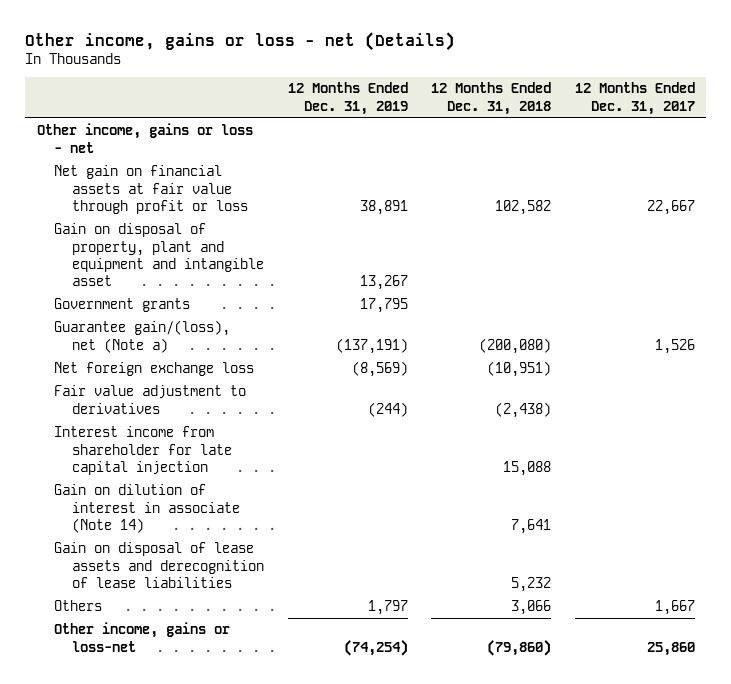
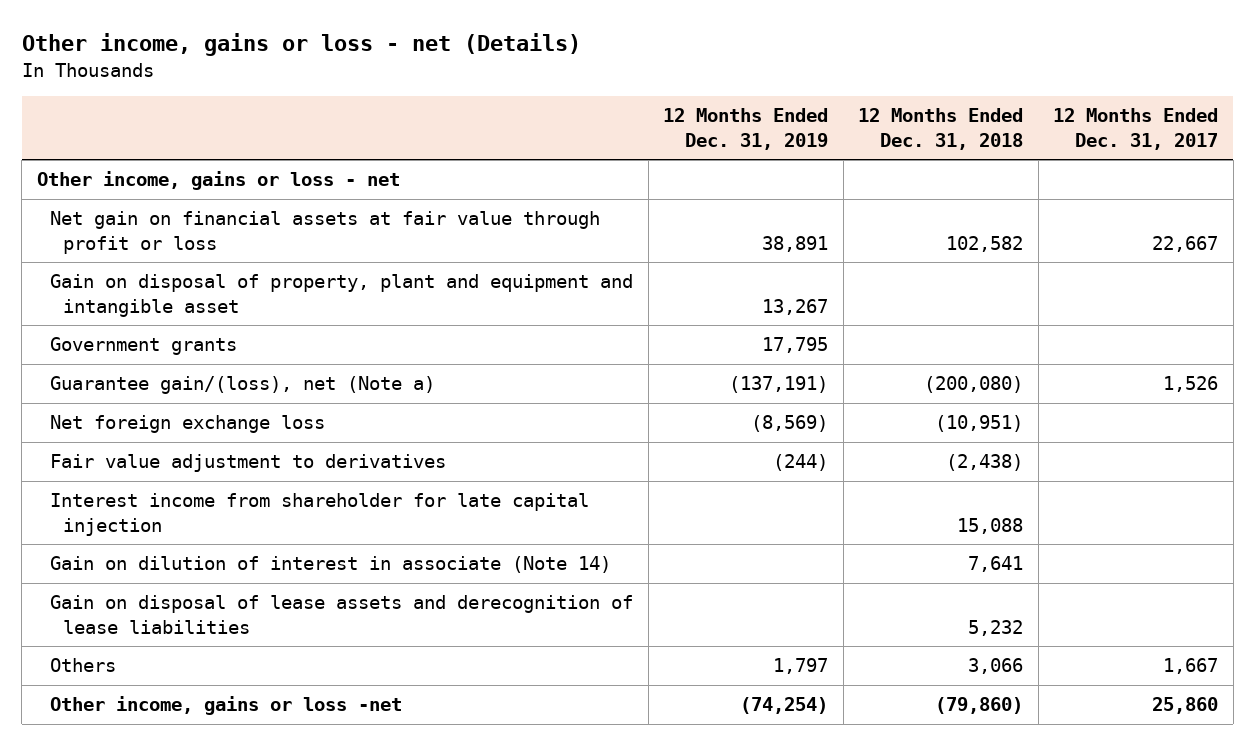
[54,622,231,652] Other income, gains or loss-net -> [50,696,403,716] Other income, gains or loss -net

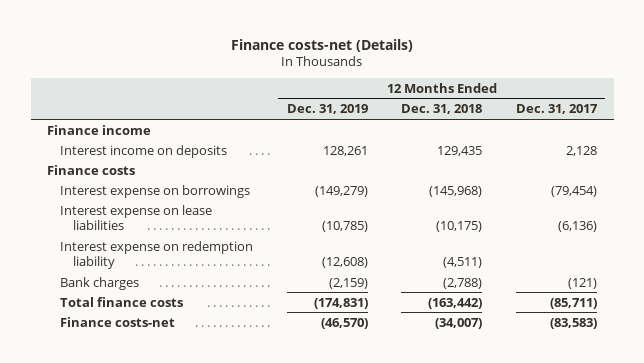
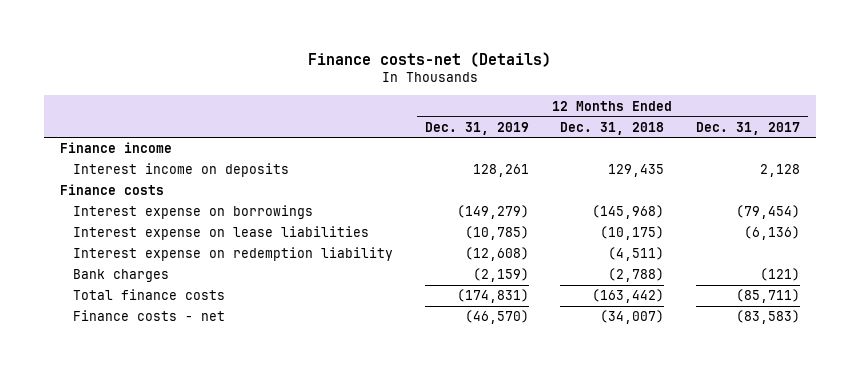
[60,316,176,327] Finance costs-net -> [73,310,226,322] Finance costs - net

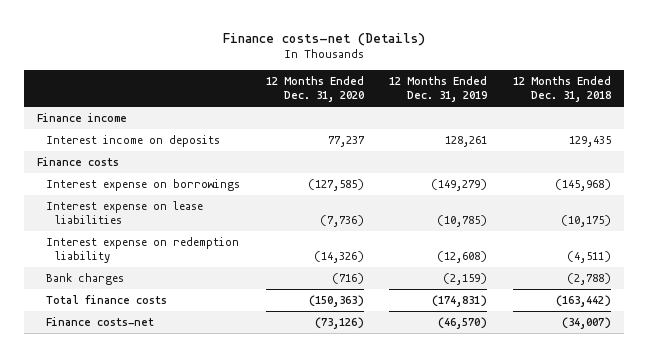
[696,121,801,135] Dec. 31, 2017 -> none
none -> [265,76,364,103] 12 Months Ended Dec. 31, 2020
[73,310,226,322] Finance costs - net -> [46,317,155,327] Finance costs-net

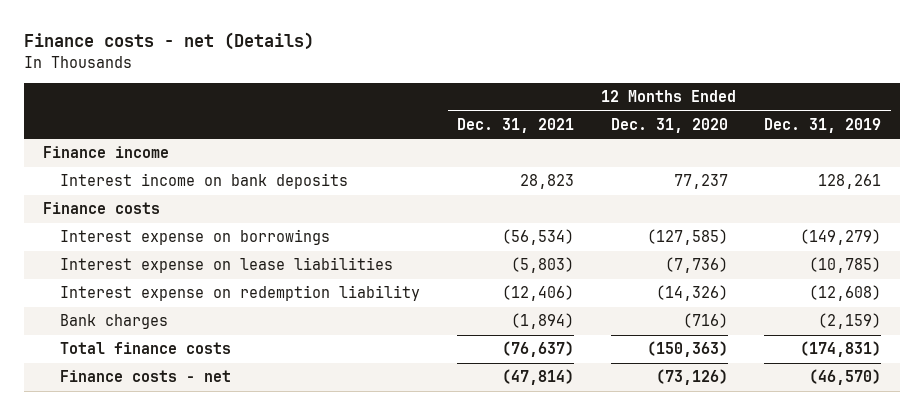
[222,32,425,46] Finance costs-net (Details) -> [24,32,315,51] Finance costs - net (Details)
[512,76,611,103] 12 Months Ended Dec. 31, 2018 -> none
none -> [457,117,575,133] Dec. 31, 2021
[46,135,221,148] Interest income on deposits -> [60,173,349,190] Interest income on bank deposits
[46,317,155,327] Finance costs-net -> [60,370,232,383] Finance costs - net

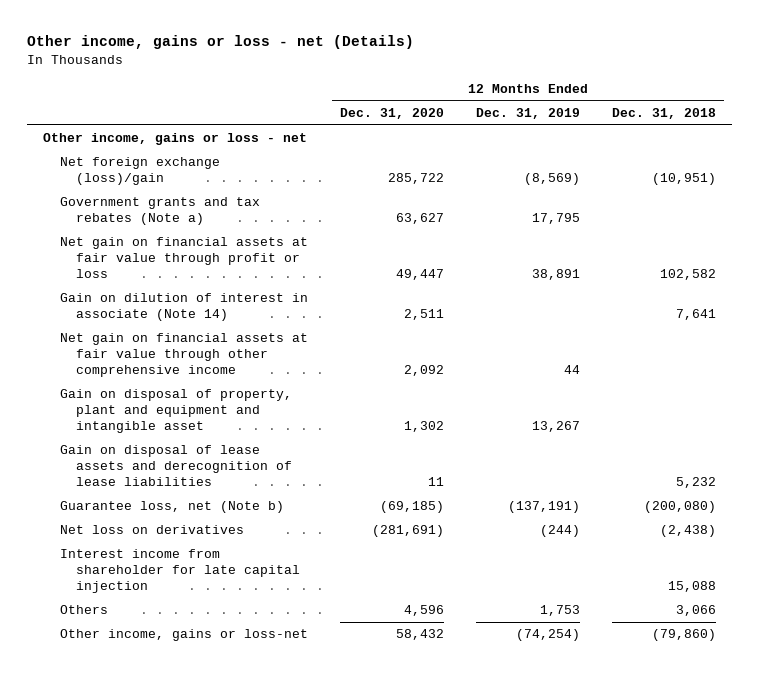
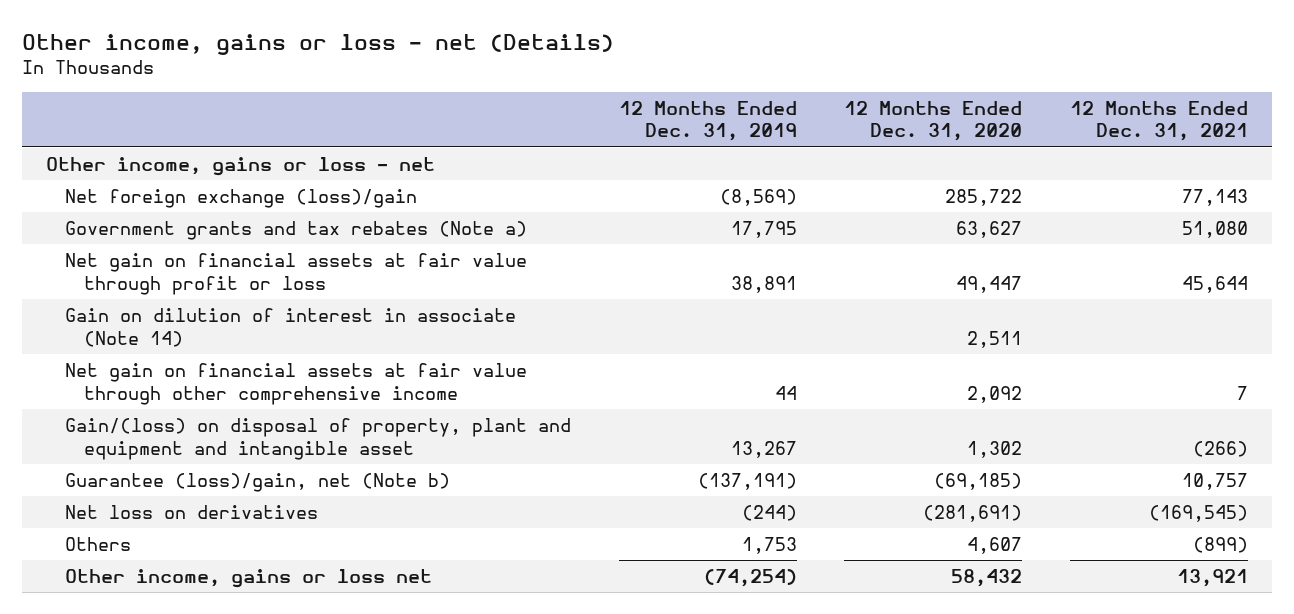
[612,107,717,119] Dec. 31, 2018 -> none
none -> [1070,100,1249,142] 12 Months Ended Dec. 31, 2021
[59,445,293,487] Gain on disposal of lease assets and derecognition of lease liabilities -> none
[59,389,292,434] Gain on disposal of property, plant and equipment and intangible asset -> [64,418,571,460] Gain/(loss) on disposal of property, plant and equipment and intangible asset
[59,501,284,514] Guarantee loss, net (Note b) -> [64,473,450,493] Guarantee (loss)/gain, net (Note b)
[59,549,301,594] Interest income from shareholder for late capital injection -> none
[403,605,444,617] 4,596 -> [967,537,1023,555] 4,607
[59,629,308,642] Other income, gains or loss-net -> [64,569,432,589] Other income, gains or loss net

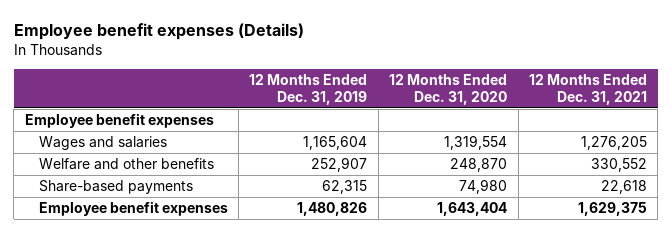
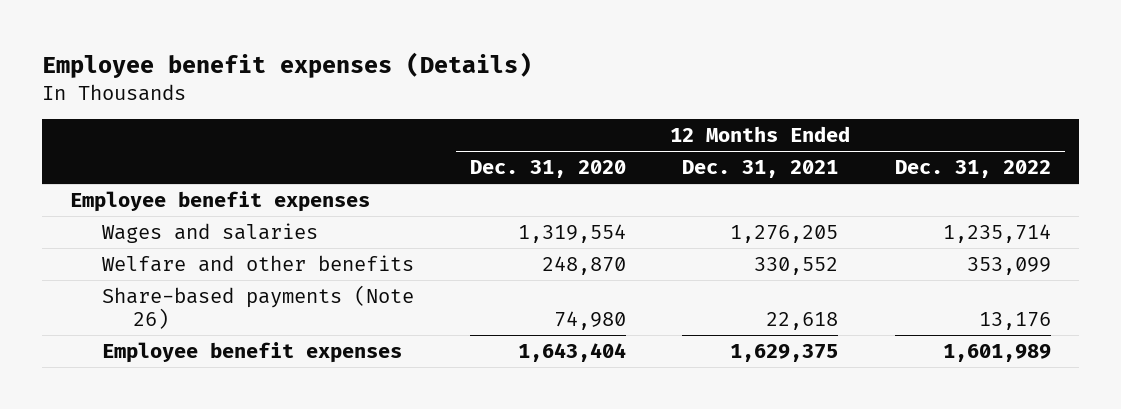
[249,73,368,106] 12 Months Ended Dec. 31, 2019 -> none
none -> [894,160,1051,179] Dec. 31, 2022
[38,179,193,194] Share-based payments -> [101,284,414,329] Share-based payments (Note 26)

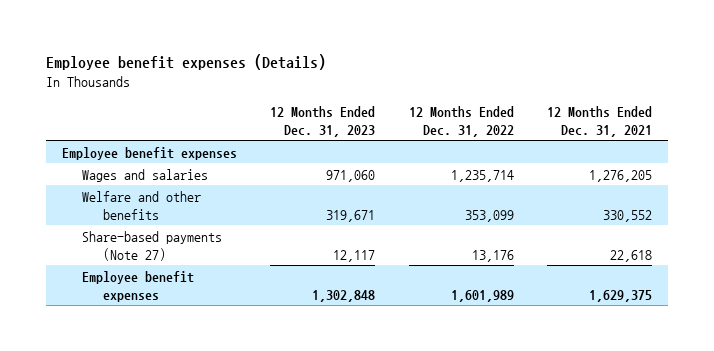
[470,160,627,179] Dec. 31, 2020 -> none
none -> [270,105,376,137] 12 Months Ended Dec. 31, 2023
[101,284,414,329] Share-based payments (Note 26) -> [82,230,223,261] Share-based payments (Note 27)

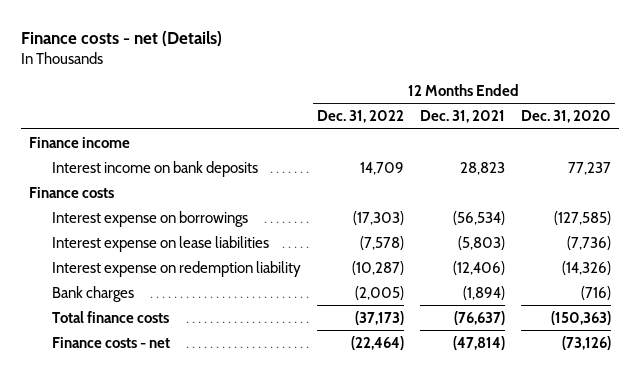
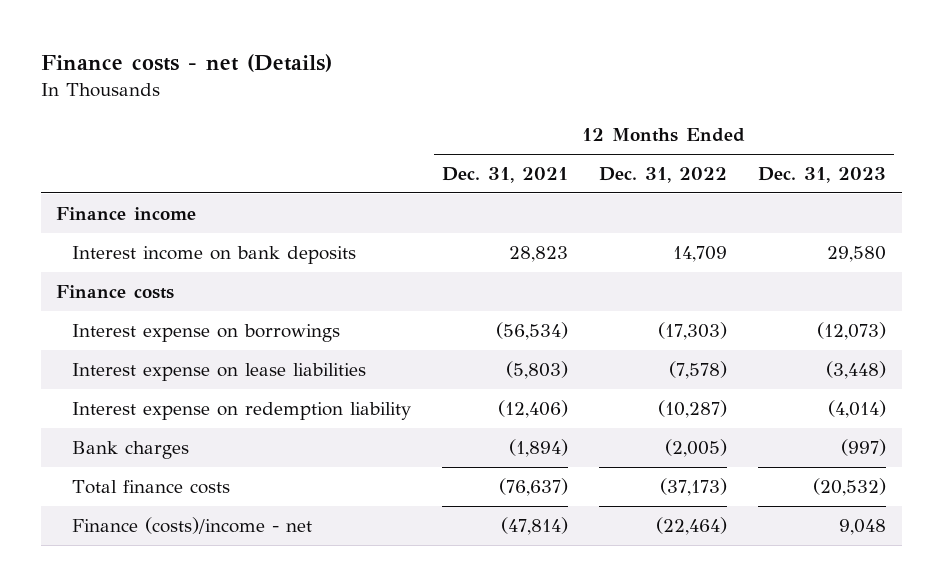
[520,110,611,124] Dec. 31, 2020 -> none
none -> [758,167,887,184] Dec. 31, 2023
[52,336,171,348] Finance costs - net -> [72,517,313,535] Finance (costs)/income - net

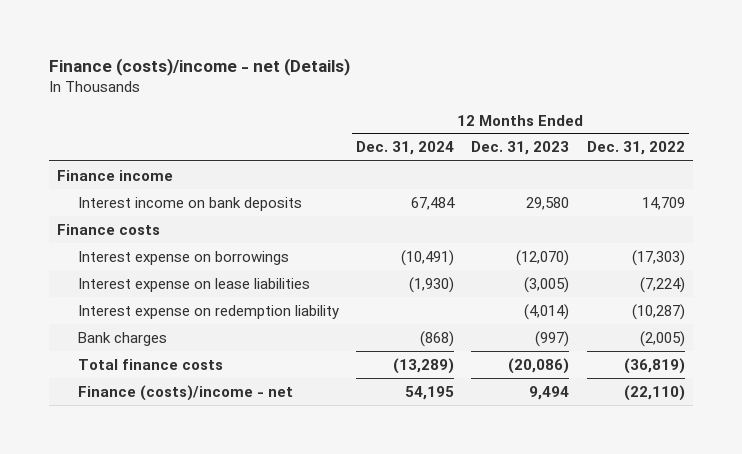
[40,54,332,73] Finance costs - net (Details) -> [48,57,350,76] Finance (costs)/income - net (Details)
[442,167,569,184] Dec. 31, 2021 -> none
none -> [356,141,455,156] Dec. 31, 2024
[817,322,887,341] (12,073) -> [516,249,570,266] (12,070)
[669,361,728,380] (7,578) -> [639,276,685,293] (7,224)
[826,361,887,380] (3,448) -> [524,276,570,293] (3,005)
[660,478,728,497] (37,173) -> [623,357,685,374] (36,819)
[813,478,887,497] (20,532) -> [508,357,570,374] (20,086)
[656,517,728,536] (22,464) -> [623,384,685,401] (22,110)
[839,519,887,536] 9,048 -> [529,385,570,400] 9,494

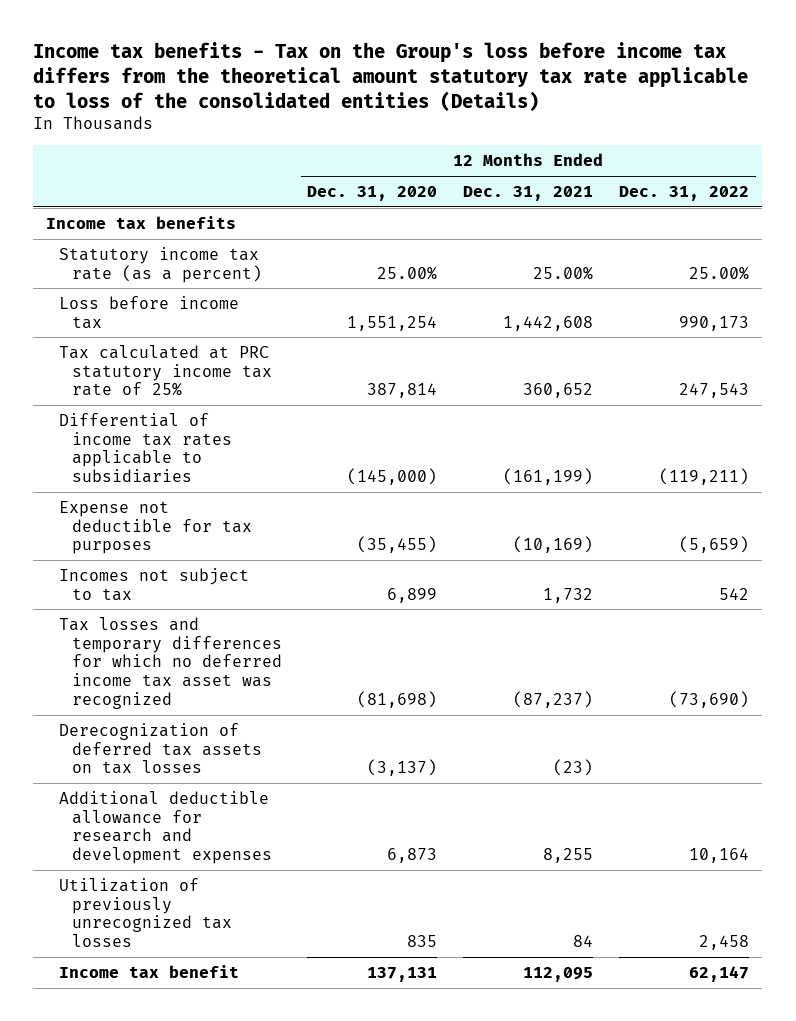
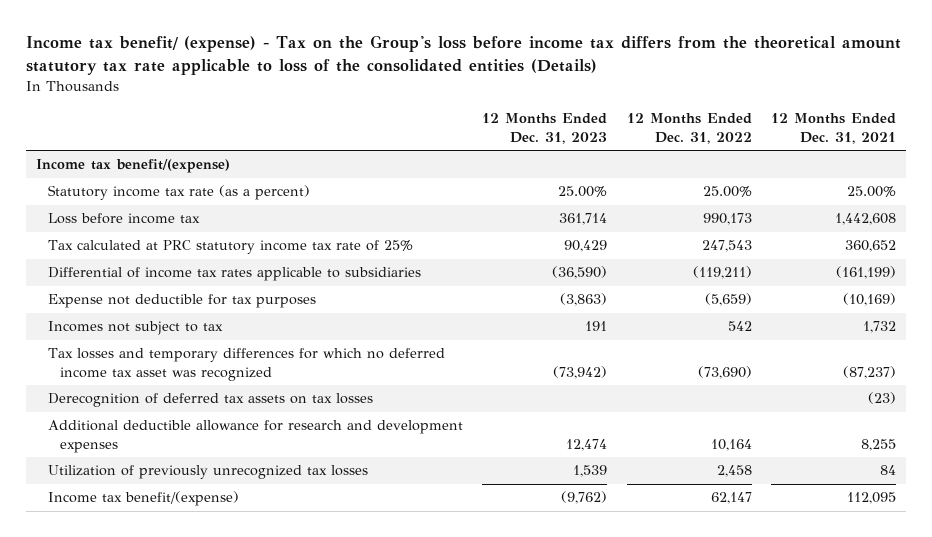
[33,42,749,111] Income tax benefits - Tax on the Group's loss before income tax differs from the theoretical amount statutory tax rate applicable to loss of the consolidated entities (Details) -> [25,35,901,76] Income tax benefit/ (expense) - Tax on the Group's loss before income tax differs from the theoretical amount statutory tax rate applicable to loss of the consolidated entities (Details)
[307,185,438,201] Dec. 31, 2020 -> none
none -> [482,113,608,144] 12 Months Ended Dec. 31, 2023
[46,215,237,229] Income tax benefits -> [35,159,230,174] Income tax benefit/(expense)
[59,722,262,775] Derecognization of deferred tax assets on tax losses -> [47,393,373,408] Derecognition of deferred tax assets on tax losses
[59,964,240,978] Income tax benefit -> [47,491,239,507] Income tax benefit/(expense)

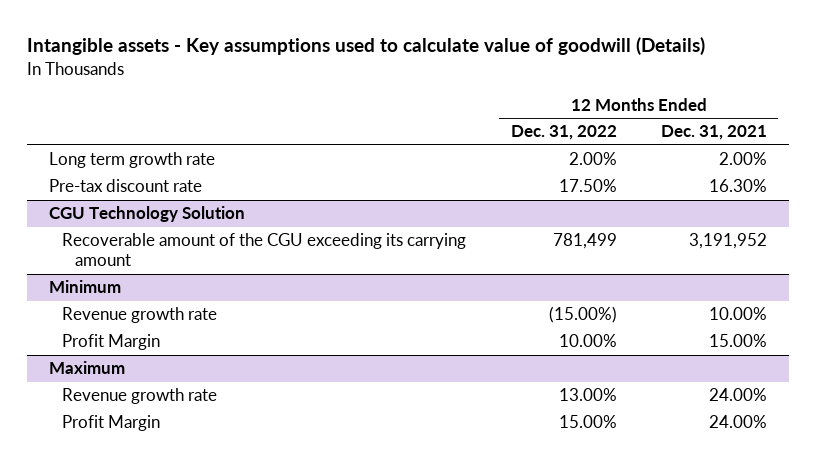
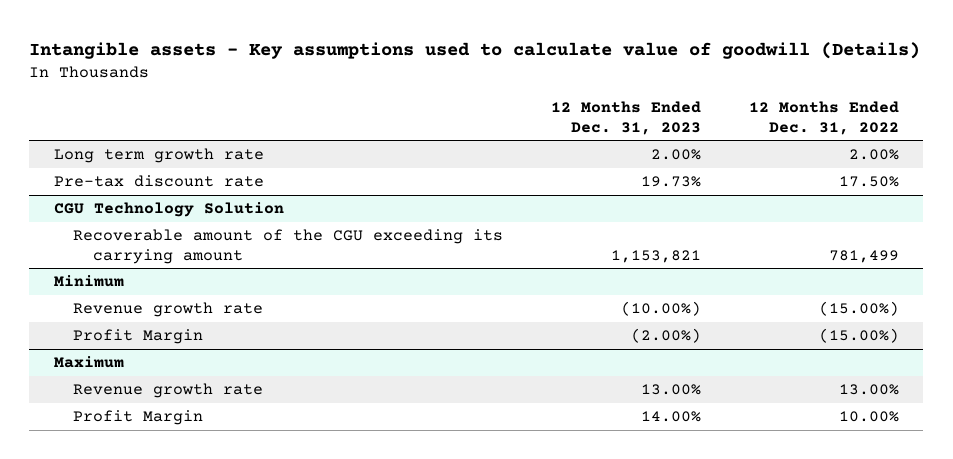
[661,125,768,141] Dec. 31, 2021 -> none
none -> [551,101,702,135] 12 Months Ended Dec. 31, 2023
[558,334,617,348] 10.00% -> [819,328,900,344] (15.00%)
[558,415,617,429] 15.00% -> [839,411,900,423] 10.00%

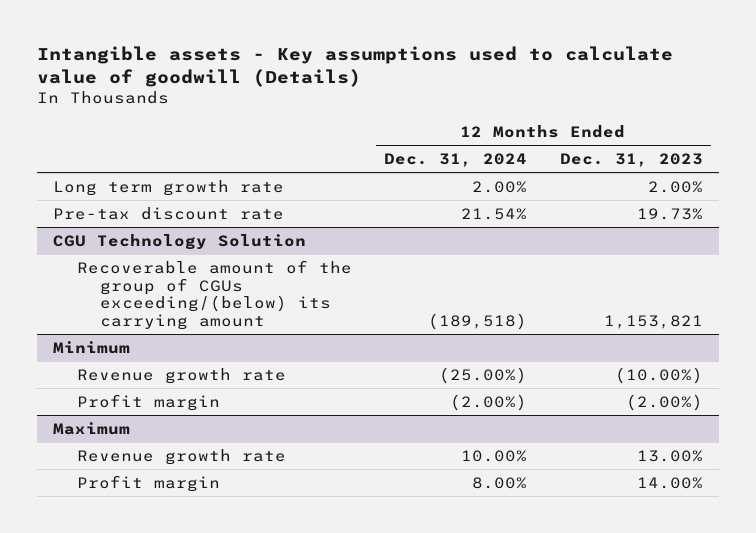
[749,101,900,135] 12 Months Ended Dec. 31, 2022 -> none
none -> [384,153,528,168] Dec. 31, 2024
[73,229,504,264] Recoverable amount of the CGU exceeding its carrying amount -> [76,259,352,331] Recoverable amount of the group of CGUs exceeding/(below) its carrying amount
[73,329,204,345] Profit Margin -> [76,393,220,411] Profit margin
[73,410,204,426] Profit Margin -> [76,474,220,492] Profit margin

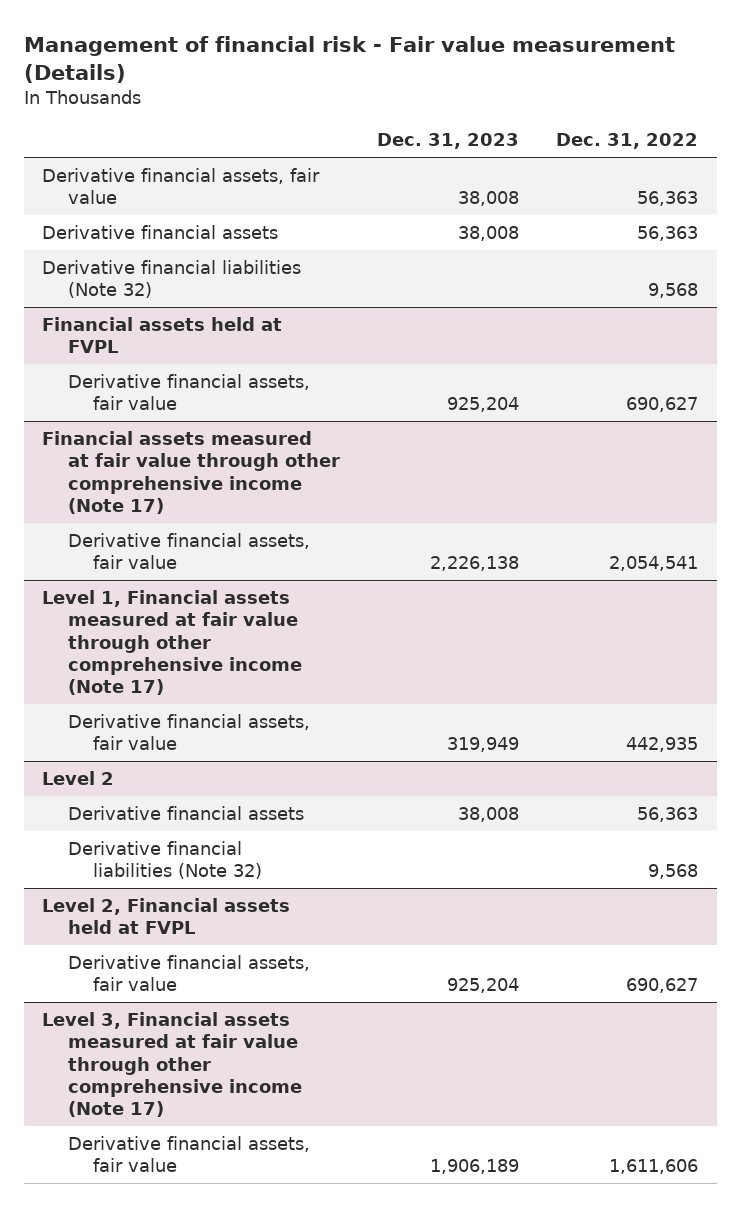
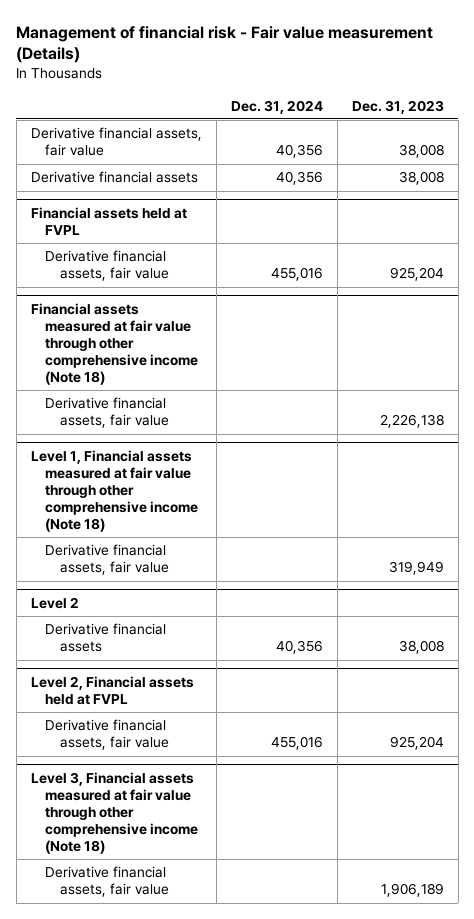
[556,133,699,150] Dec. 31, 2022 -> none
none -> [230,99,323,114] Dec. 31, 2024
[42,260,302,299] Derivative financial liabilities (Note 32) -> none
[42,431,340,514] Financial assets measured at fair value through other comprehensive income (Note 17) -> [30,302,199,386] Financial assets measured at fair value through other comprehensive income (Note 18)
[42,590,302,696] Level 1, Financial assets measured at fair value through other comprehensive income (Note 17) -> [30,449,199,533] Level 1, Financial assets measured at fair value through other comprehensive income (Note 18)
[67,841,262,880] Derivative financial liabilities (Note 32) -> none
[42,1012,302,1118] Level 3, Financial assets measured at fair value through other comprehensive income (Note 17) -> [30,771,199,855] Level 3, Financial assets measured at fair value through other comprehensive income (Note 18)

